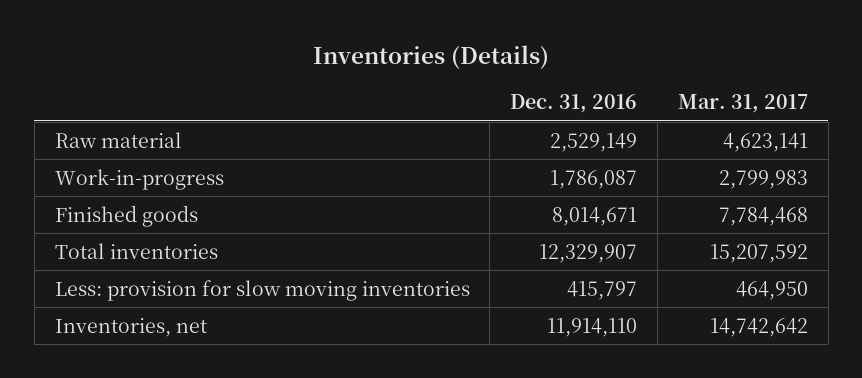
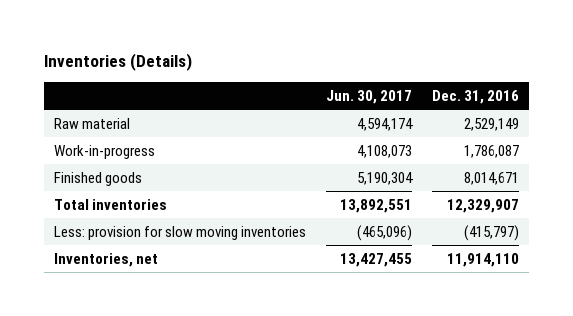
[677,94,808,114] Mar. 31, 2017 -> none
none -> [325,90,412,105] Jun. 30, 2017
[567,280,638,300] 415,797 -> [463,224,519,241] (415,797)

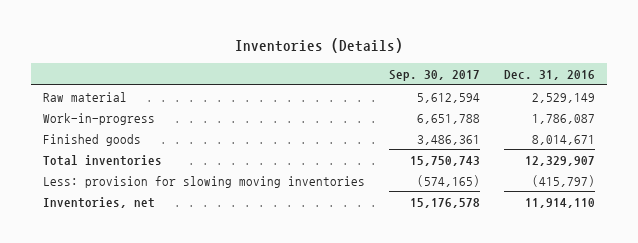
[325,90,412,105] Jun. 30, 2017 -> none
none -> [388,70,480,82] Sep. 30, 2017
[54,225,307,240] Less: provision for slow moving inventories -> [42,175,365,188] Less: provision for slowing moving inventories

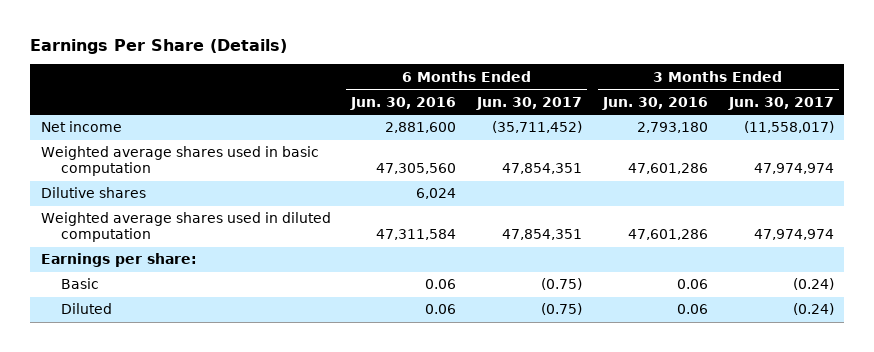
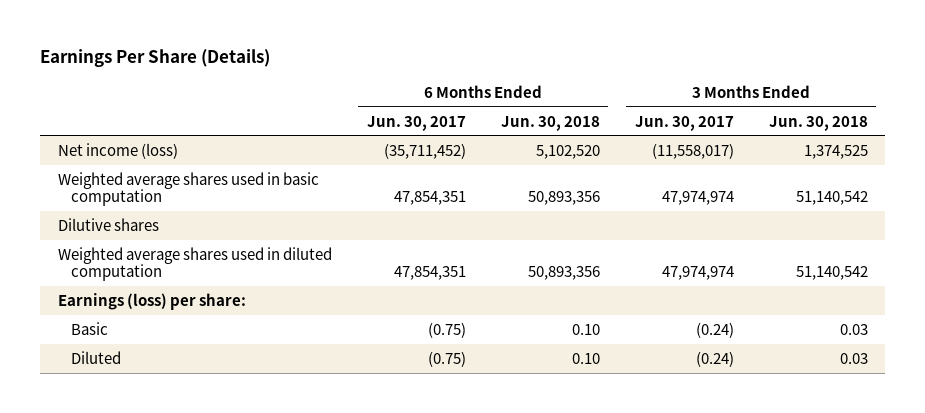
[350,96,457,110] Jun. 30, 2016 -> none
[601,96,708,110] Jun. 30, 2016 -> none
none -> [500,115,600,131] Jun. 30, 2018
none -> [768,115,868,131] Jun. 30, 2018
[40,121,122,133] Net income -> [57,142,178,159] Net income (loss)
[40,253,197,268] Earnings per share: -> [57,292,246,310] Earnings (loss) per share:

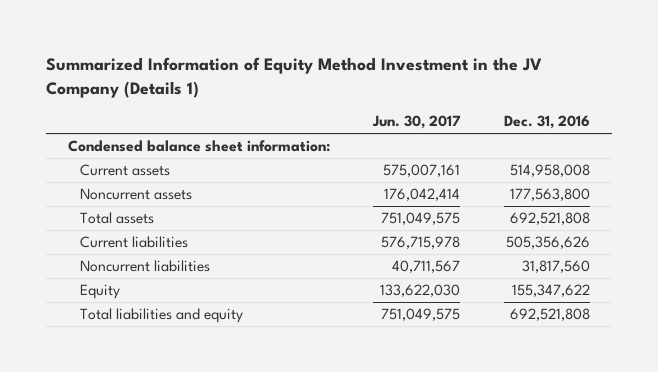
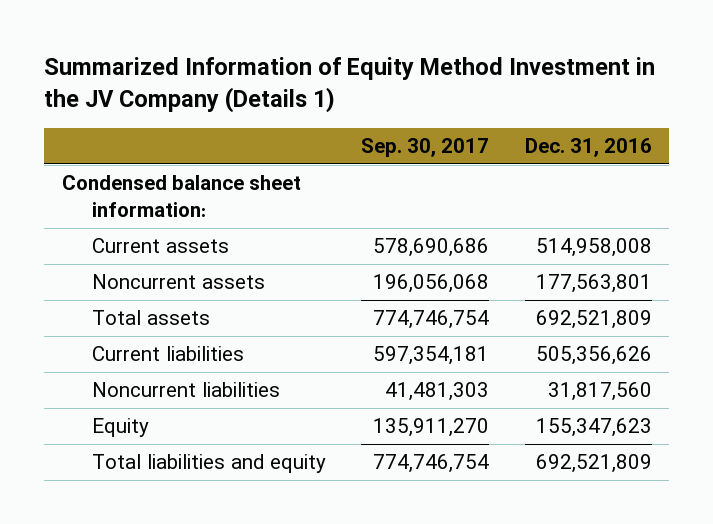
[372,115,462,130] Jun. 30, 2017 -> none
none -> [361,138,490,158] Sep. 30, 2017
[509,188,590,202] 177,563,800 -> [535,274,652,294] 177,563,801
[509,212,590,226] 692,521,808 -> [535,310,652,330] 692,521,809
[511,284,590,298] 155,347,622 -> [535,418,652,438] 155,347,623
[509,308,590,322] 692,521,808 -> [535,454,652,474] 692,521,809

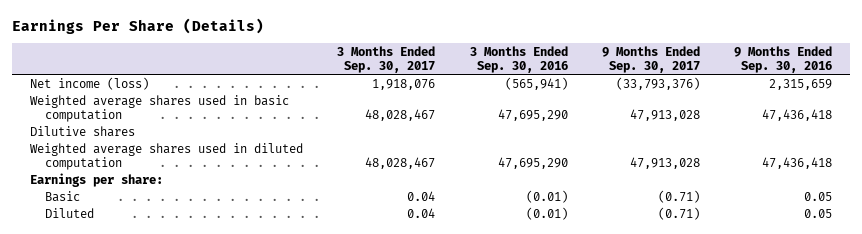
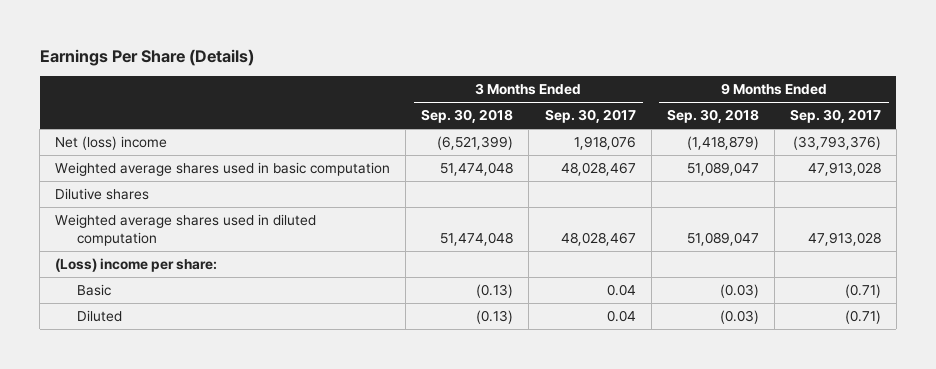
[469,46,568,74] 3 Months Ended Sep. 30, 2016 -> none
[734,46,833,74] 9 Months Ended Sep. 30, 2016 -> none
none -> [421,109,514,124] Sep. 30, 2018
none -> [666,109,759,124] Sep. 30, 2018
[29,76,149,90] Net income (loss) -> [55,136,168,151] Net (loss) income
[29,172,163,187] Earnings per share: -> [55,258,218,273] (Loss) income per share:

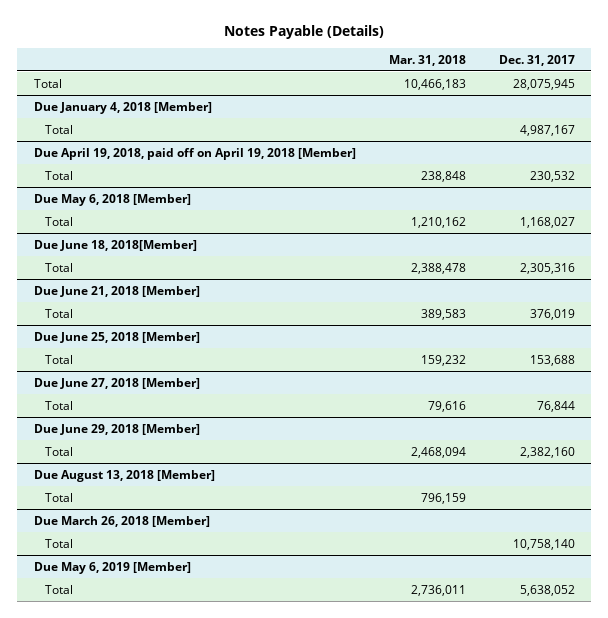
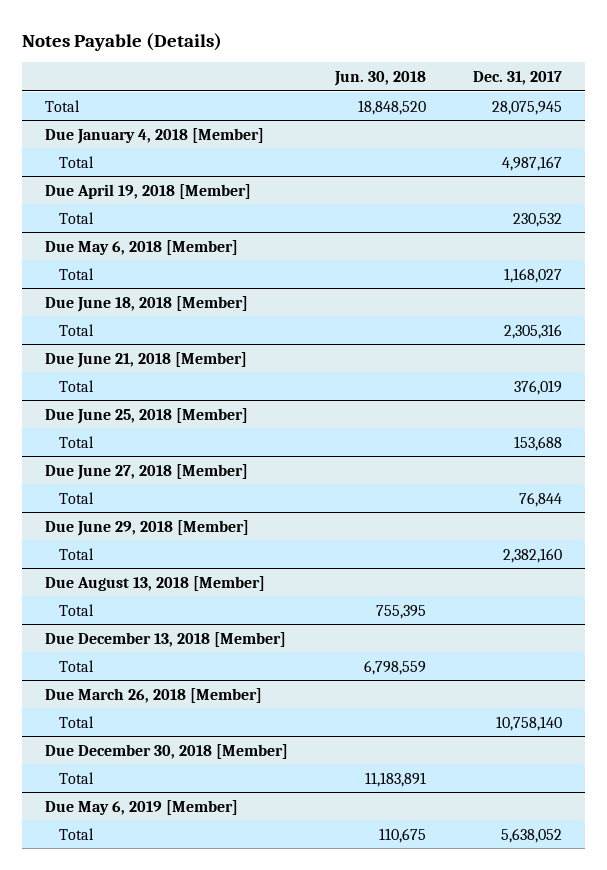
[388,54,466,66] Mar. 31, 2018 -> none
none -> [334,71,427,87] Jun. 30, 2018
[33,147,356,160] Due April 19, 2018, paid off on April 19, 2018 [Member] -> [45,183,252,199] Due April 19, 2018 [Member]
[33,239,197,251] Due June 18, 2018[Member] -> [45,295,249,312] Due June 18, 2018 [Member]
none -> [45,631,287,647] Due December 13, 2018 [Member]
none -> [59,659,95,672] Total
none -> [45,743,289,759] Due December 30, 2018 [Member]
none -> [59,771,95,784] Total

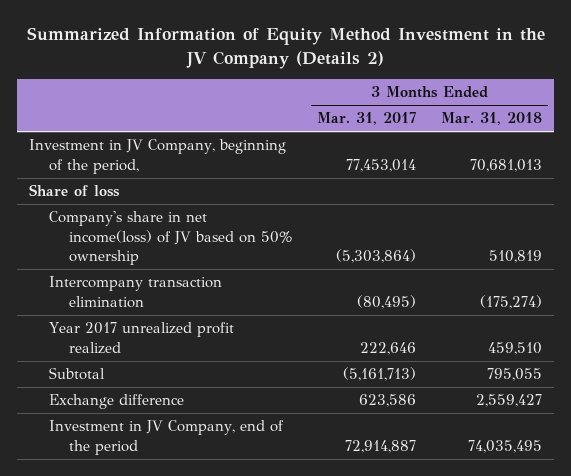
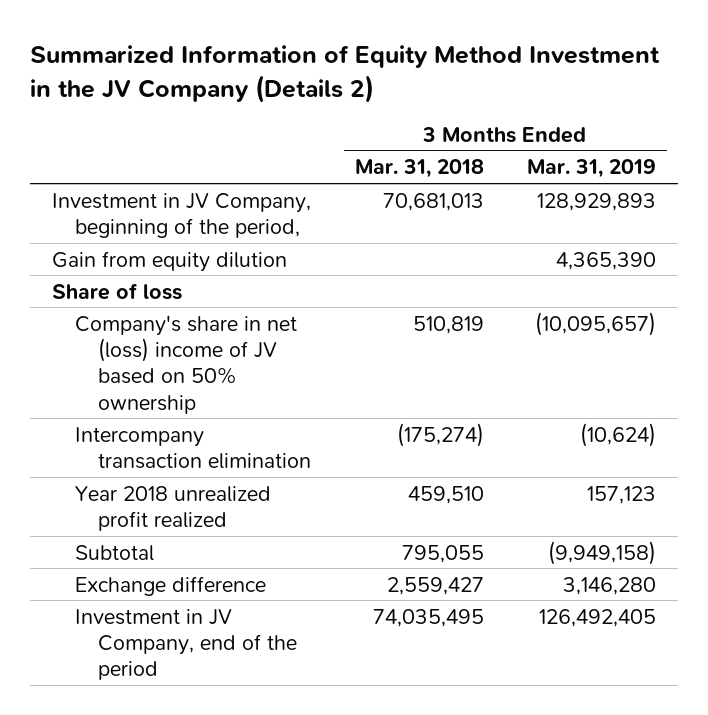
[317,112,417,126] Mar. 31, 2017 -> none
none -> [527,159,657,179] Mar. 31, 2019
none -> [51,250,287,272] Gain from equity dilution
[49,211,293,266] Company's share in net income(loss) of JV based on 50% ownership -> [74,314,297,414] Company's share in net (loss) income of JV based on 50% ownership
[49,322,235,354] Year 2017 unrealized profit realized -> [74,485,271,531] Year 2018 unrealized profit realized

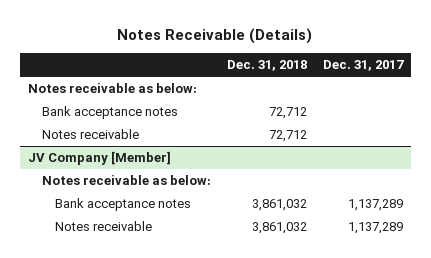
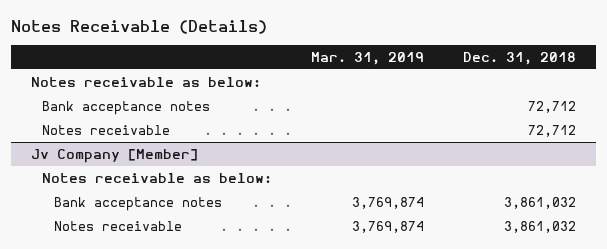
[322,60,404,72] Dec. 31, 2017 -> none
none -> [311,51,425,65] Mar. 31, 2019
[27,151,171,166] JV Company [Member] -> [30,148,198,163] Jv Company [Member]

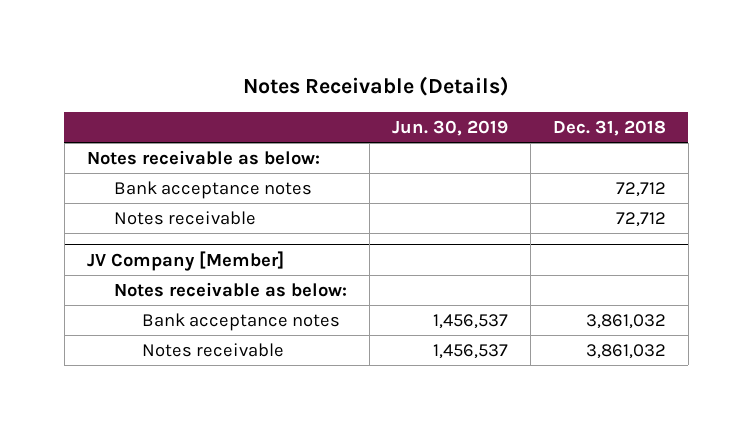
[311,51,425,65] Mar. 31, 2019 -> none
none -> [392,119,509,136] Jun. 30, 2019
[30,148,198,163] Jv Company [Member] -> [86,250,284,271] JV Company [Member]

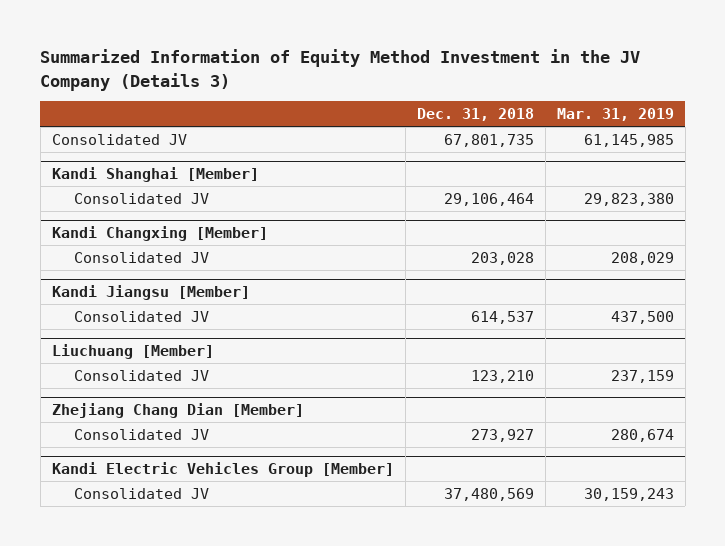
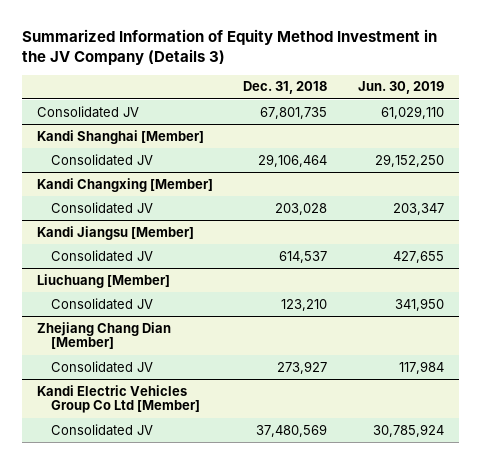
[556,108,674,122] Mar. 31, 2019 -> none
none -> [357,81,444,95] Jun. 30, 2019
[51,461,394,477] Kandi Electric Vehicles Group [Member] -> [36,384,201,414] Kandi Electric Vehicles Group Co Ltd [Member]

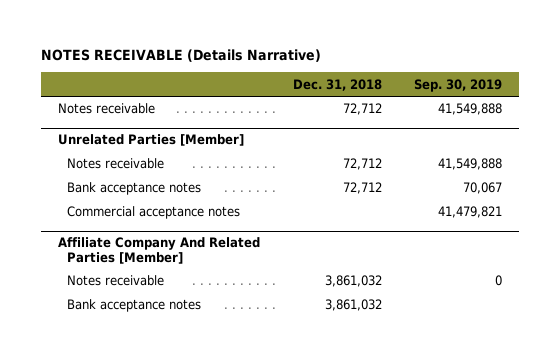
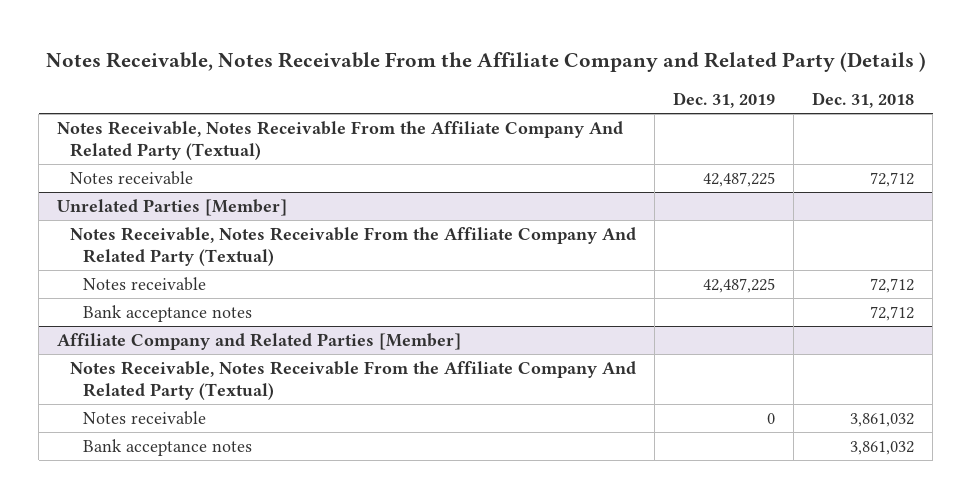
[41,49,322,63] NOTES RECEIVABLE (Details Narrative) -> [45,51,926,72] Notes Receivable, Notes Receivable From the Affiliate Company and Related Party (Details )
[414,78,503,92] Sep. 30, 2019 -> none
none -> [673,92,776,109] Dec. 31, 2019
none -> [57,120,624,161] Notes Receivable, Notes Receivable From the Affiliate Company And Related Party (Textual)
none -> [70,226,637,267] Notes Receivable, Notes Receivable From the Affiliate Company And Related Party (Textual)
[67,206,241,220] Commercial acceptance notes -> none
[57,237,260,264] Affiliate Company And Related Parties [Member] -> [57,332,462,350] Affiliate Company and Related Parties [Member]
none -> [70,360,637,401] Notes Receivable, Notes Receivable From the Affiliate Company And Related Party (Textual)

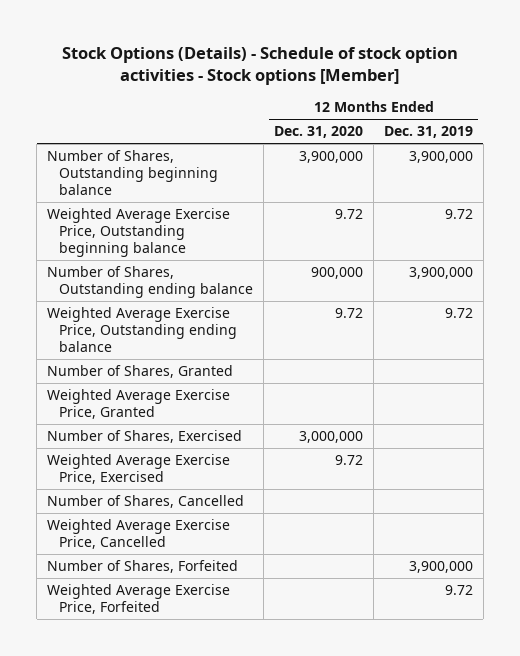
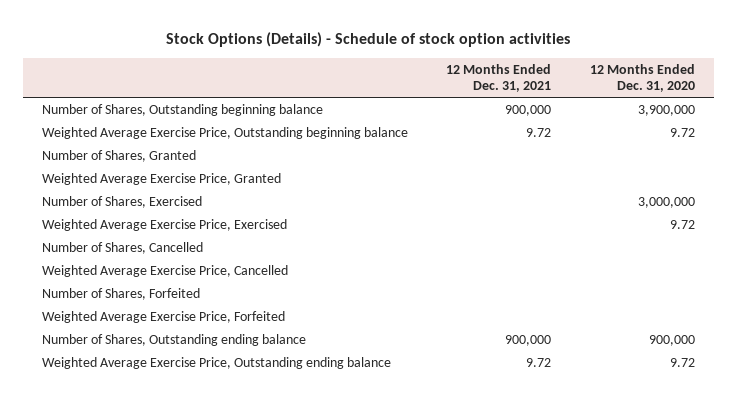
[62,46,459,85] Stock Options (Details) - Schedule of stock option activities - Stock options [Member] -> [166,32,571,48] Stock Options (Details) - Schedule of stock option activities
[383,126,473,139] Dec. 31, 2019 -> none
none -> [446,63,552,93] 12 Months Ended Dec. 31, 2021
[47,266,254,299] Number of Shares, Outstanding ending balance -> [41,333,306,346] Number of Shares, Outstanding ending balance
[47,307,238,353] Weighted Average Exercise Price, Outstanding ending balance -> [41,356,391,369] Weighted Average Exercise Price, Outstanding ending balance

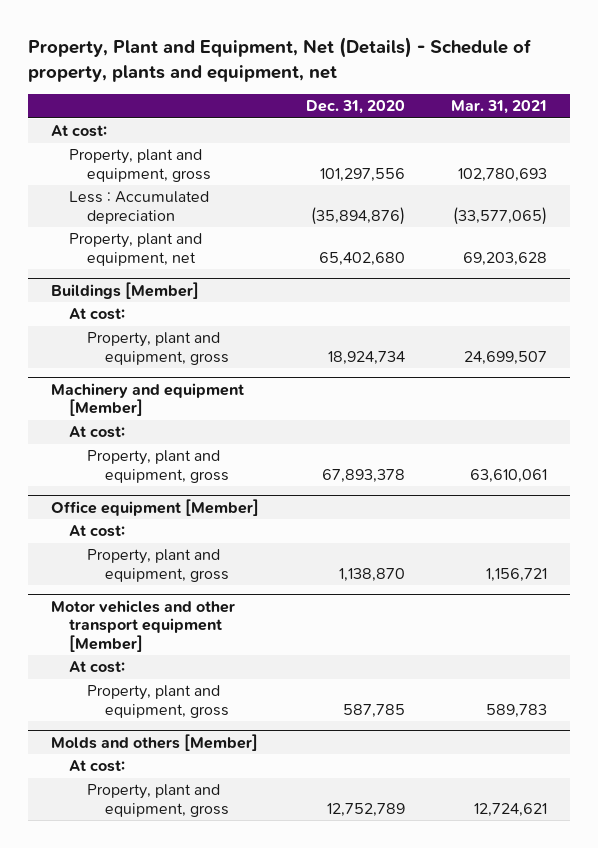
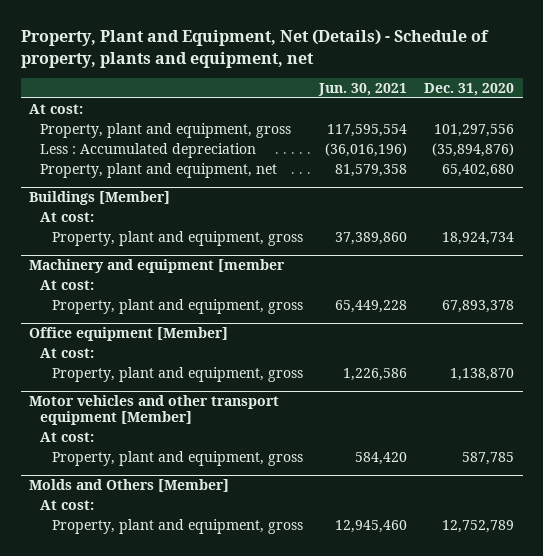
[451,100,548,115] Mar. 31, 2021 -> none
none -> [318,82,408,96] Jun. 30, 2021
[50,382,244,417] Machinery and equipment [Member] -> [29,258,286,273] Machinery and equipment [member
[50,733,258,751] Molds and others [Member] -> [29,478,230,492] Molds and Others [Member]

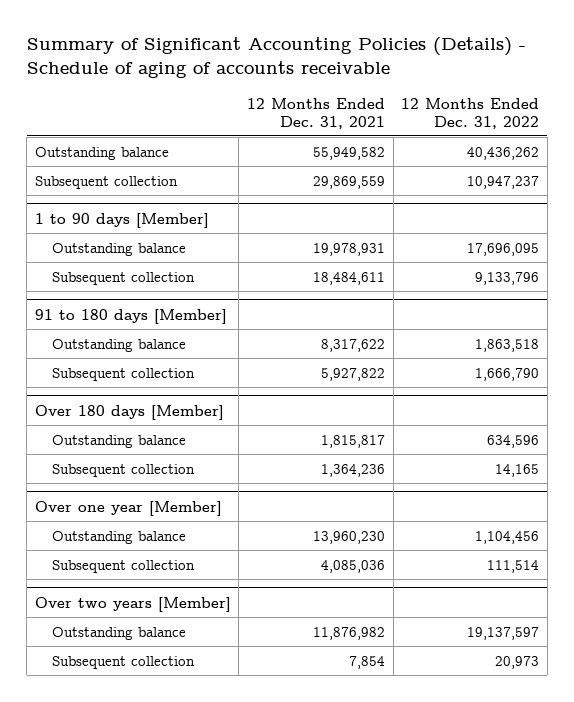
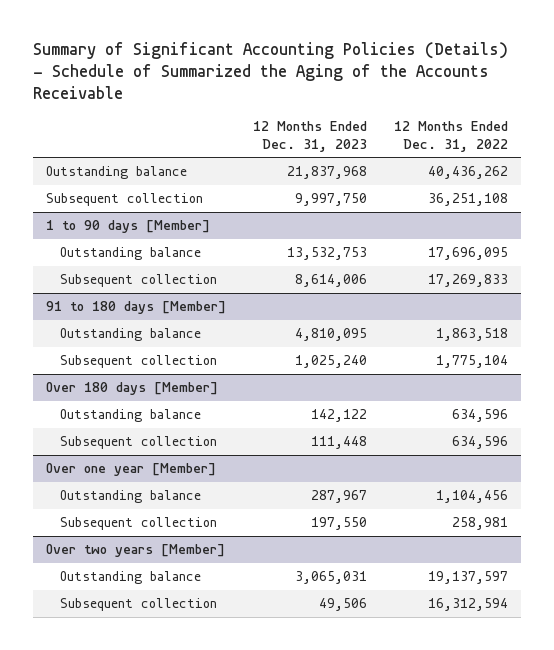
[26,37,526,78] Summary of Significant Accounting Policies (Details) - Schedule of aging of accounts receivable -> [32,41,508,99] Summary of Significant Accounting Policies (Details) - Schedule of Summarized the Aging of the Accounts Receivable
[246,97,385,129] 12 Months Ended Dec. 31, 2021 -> none
none -> [253,121,368,152] 12 Months Ended Dec. 31, 2023
[467,175,540,189] 10,947,237 -> [427,193,508,207] 36,251,108
[475,271,540,285] 9,133,796 -> [427,274,508,288] 17,269,833
[475,367,540,381] 1,666,790 -> [435,355,508,369] 1,775,104
[495,463,540,477] 14,165 -> [451,436,508,450] 634,596
[487,559,540,573] 111,514 -> [451,517,508,531] 258,981
[495,655,540,669] 20,973 -> [427,598,508,612] 16,312,594

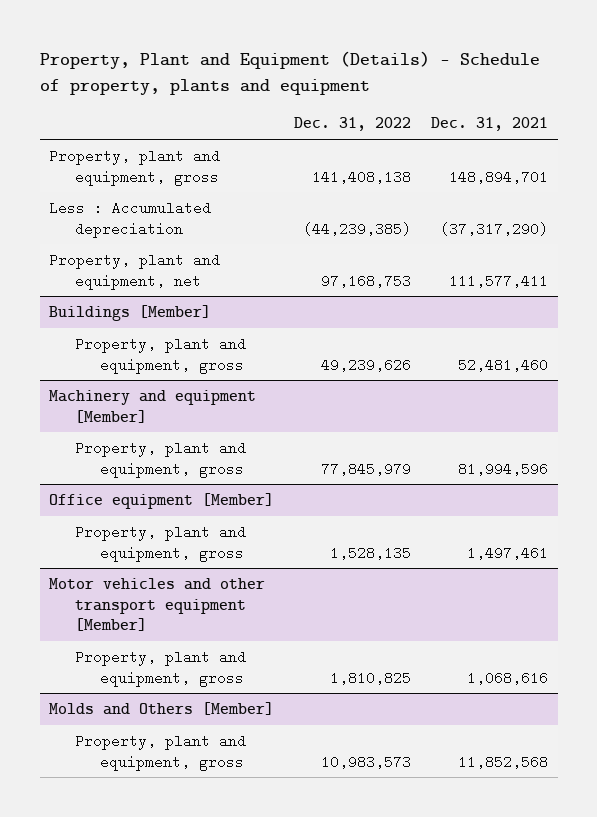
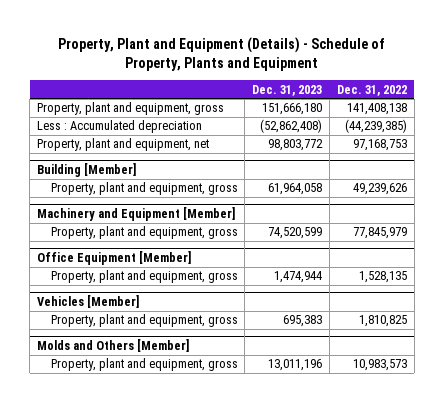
[39,51,540,96] Property, Plant and Equipment (Details) - Schedule of property, plants and equipment -> [57,36,385,72] Property, Plant and Equipment (Details) - Schedule of Property, Plants and Equipment
[430,117,548,132] Dec. 31, 2021 -> none
none -> [252,84,323,96] Dec. 31, 2023
[49,304,212,321] Buildings [Member] -> [36,162,136,177] Building [Member]
[49,389,257,423] Machinery and equipment [Member] -> [36,206,235,221] Machinery and Equipment [Member]
[49,492,275,509] Office equipment [Member] -> [36,250,191,265] Office Equipment [Member]
[49,577,266,632] Motor vehicles and other transport equipment [Member] -> none
none -> [36,294,139,308] Vehicles [Member]

